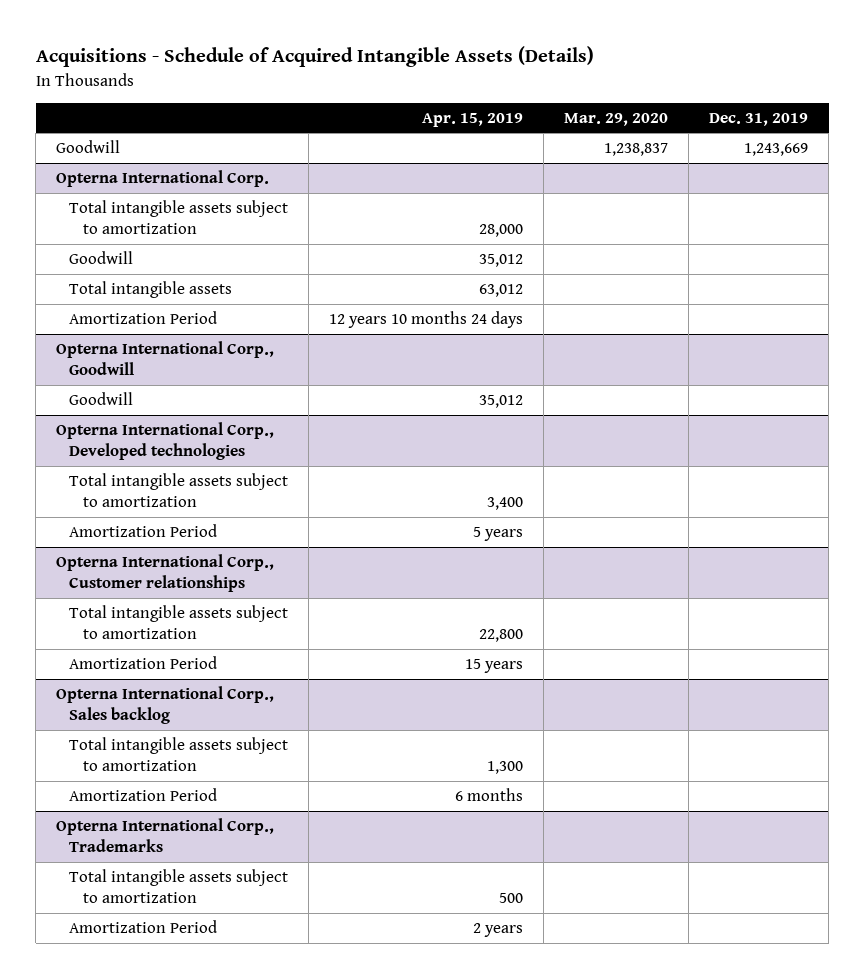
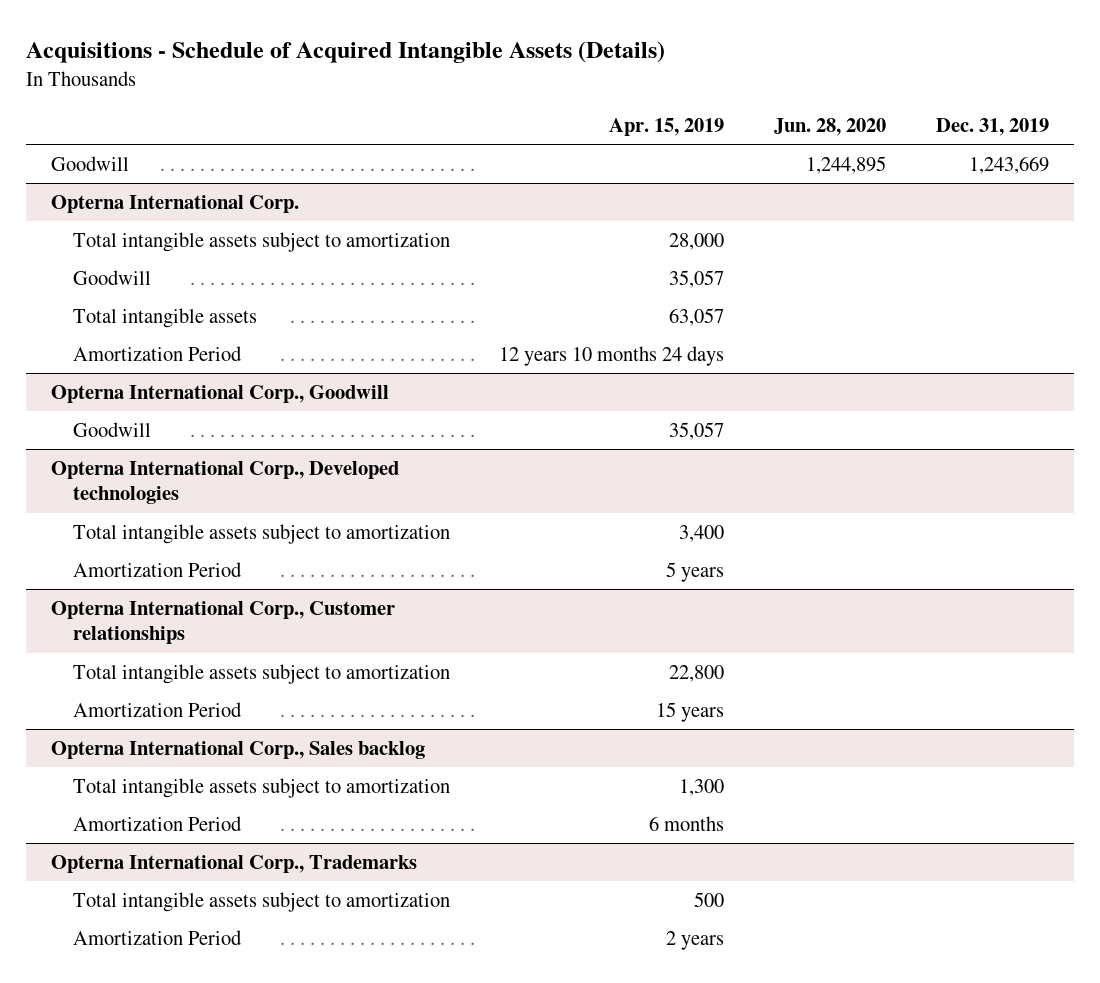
[564,112,669,126] Mar. 29, 2020 -> none
none -> [774,118,887,137] Jun. 28, 2020
[479,254,524,268] 35,012 -> [669,269,725,288] 35,057
[479,284,524,298] 63,012 -> [669,307,725,326] 63,057
[479,395,524,409] 35,012 -> [669,421,725,440] 35,057

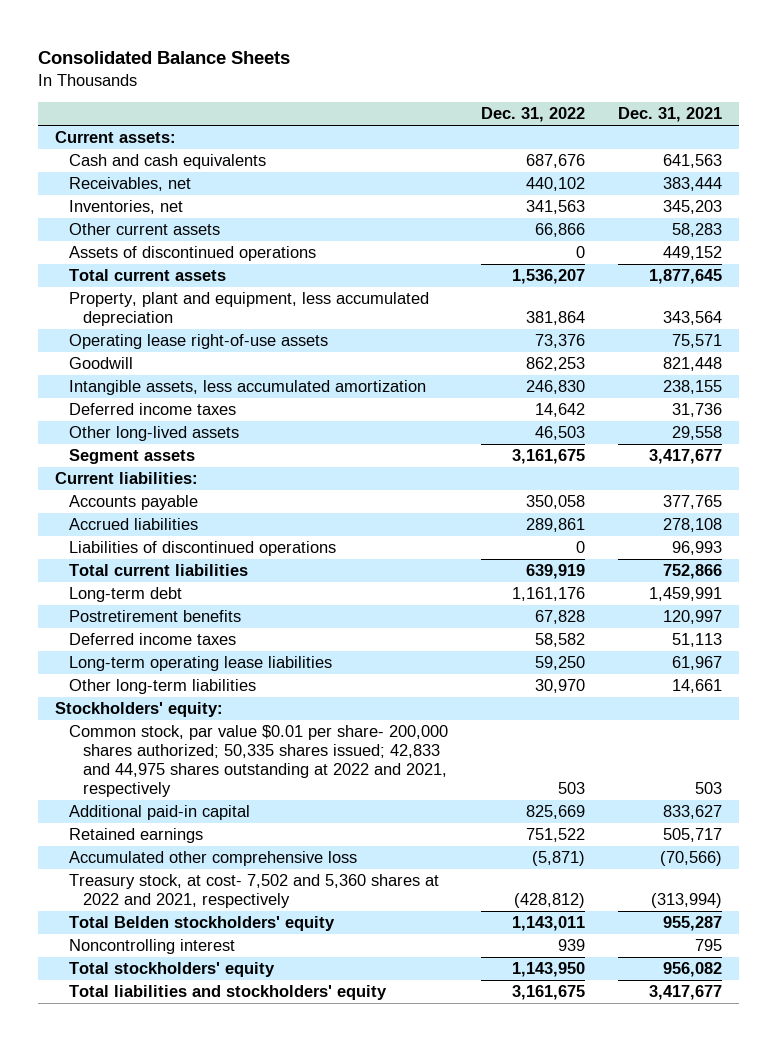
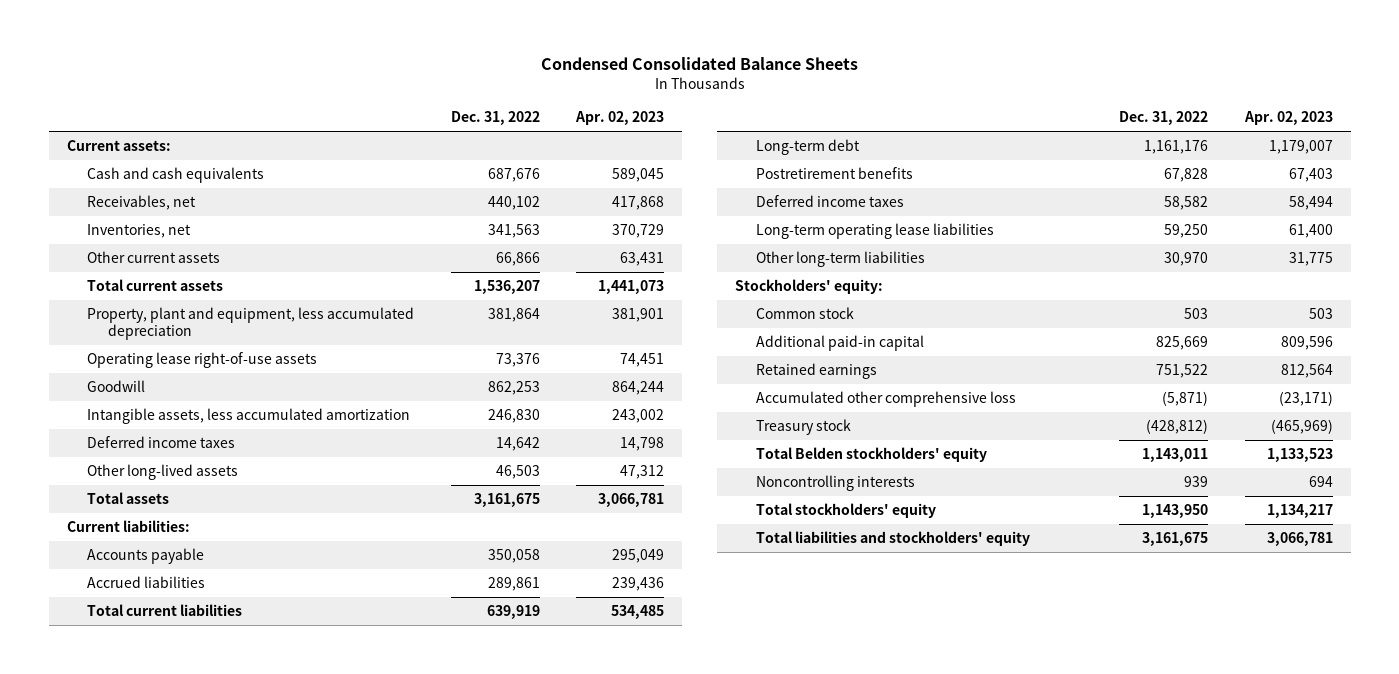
[38,50,291,64] Consolidated Balance Sheets -> [540,57,858,71] Condensed Consolidated Balance Sheets
[618,107,723,123] Dec. 31, 2021 -> none
none -> [575,111,665,126] Apr. 02, 2023
[69,246,317,262] Assets of discontinued operations -> none
[69,449,196,465] Segment assets -> [87,492,170,505] Total assets
[69,541,337,557] Liabilities of discontinued operations -> none
[69,725,449,798] Common stock, par value $0.01 per share- 200,000 shares authorized; 50,335 shares issued; 42,833 and 44,975 shares outstanding at 2022 and 2021, respectively -> [756,307,855,320] Common stock
[69,874,440,909] Treasury stock, at cost- 7,502 and 5,360 shares at 2022 and 2021, respectively -> [756,419,852,436] Treasury stock
[69,939,236,955] Noncontrolling interest -> [756,475,916,492] Noncontrolling interests

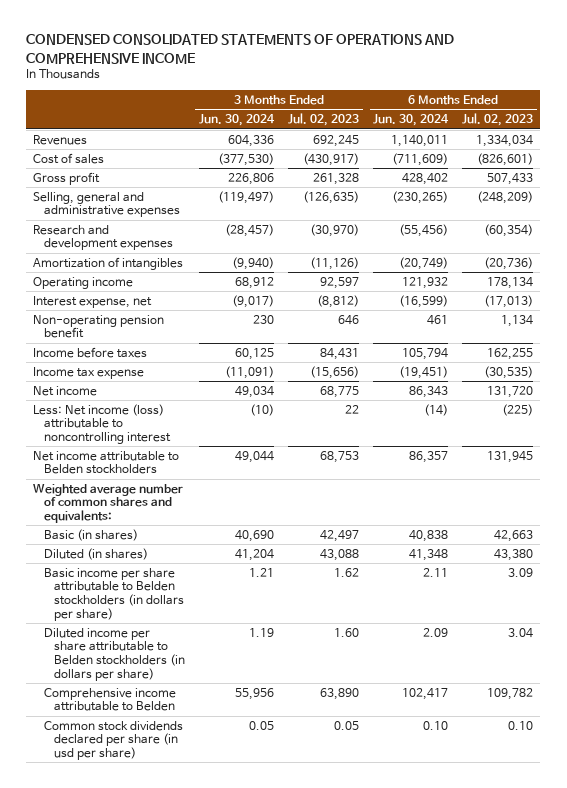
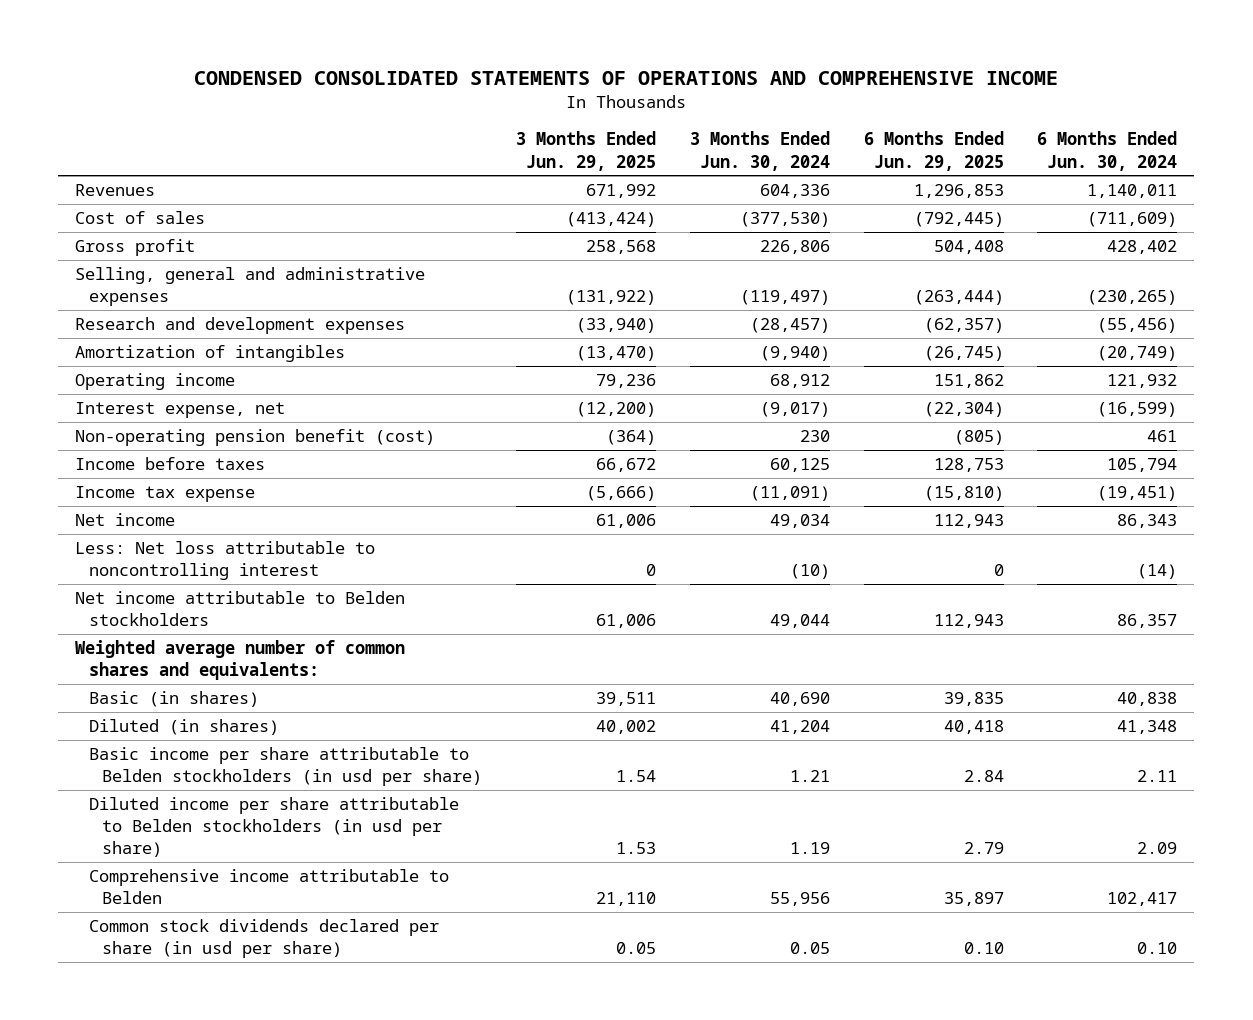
[288,113,360,127] Jul. 02, 2023 -> none
[462,113,534,127] Jul. 02, 2023 -> none
none -> [516,131,657,171] 3 Months Ended Jun. 29, 2025
none -> [863,131,1004,171] 6 Months Ended Jun. 29, 2025
[33,314,165,339] Non-operating pension benefit -> [75,428,436,446] Non-operating pension benefit (cost)
[33,403,171,445] Less: Net income (loss) attributable to noncontrolling interest -> [75,540,376,581] Less: Net loss attributable to noncontrolling interest
[43,567,184,621] Basic income per share attributable to Belden stockholders (in dollars per share) -> [88,746,483,787] Basic income per share attributable to Belden stockholders (in usd per share)
[43,627,185,681] Diluted income per share attributable to Belden stockholders (in dollars per share) -> [88,796,459,858] Diluted income per share attributable to Belden stockholders (in usd per share)

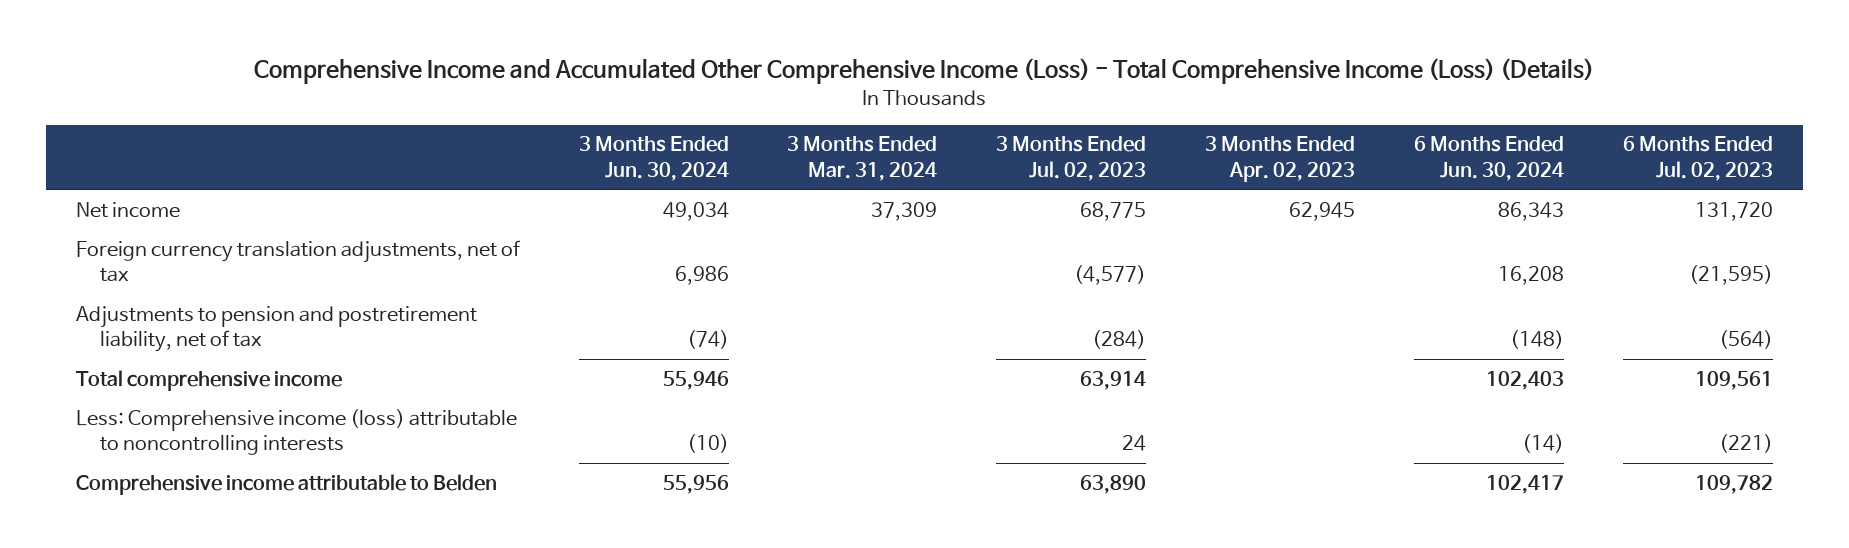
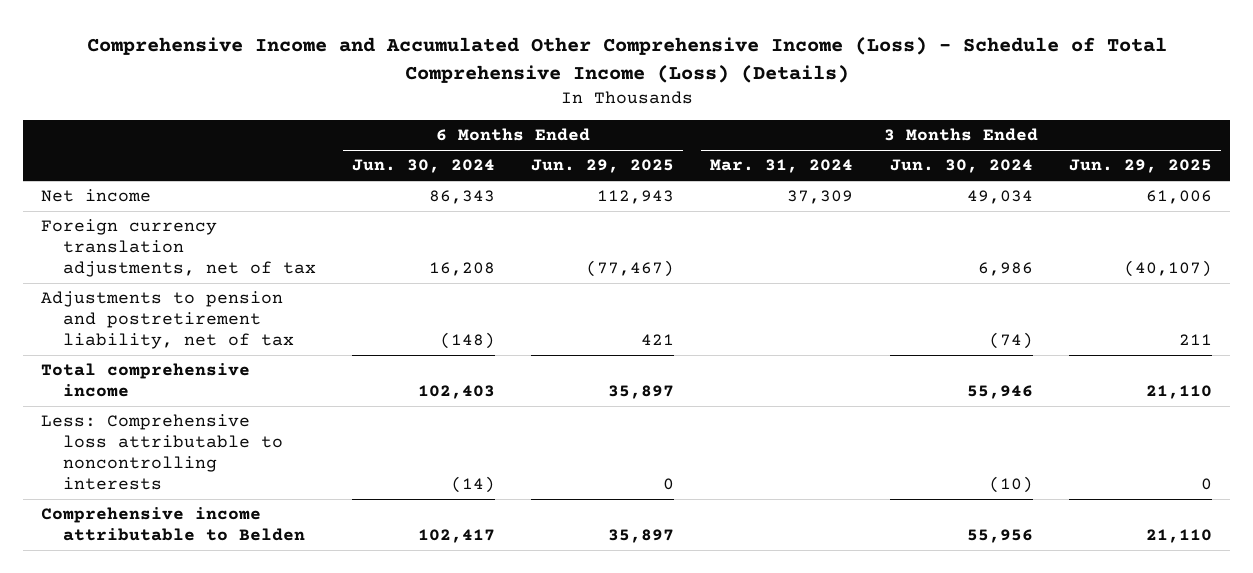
[254,58,1595,85] Comprehensive Income and Accumulated Other Comprehensive Income (Loss) - Total Comprehensive Income (Loss) (Details) -> [86,36,1167,83] Comprehensive Income and Accumulated Other Comprehensive Income (Loss) - Schedule of Total Comprehensive Income (Loss) (Details)
[996,136,1147,182] 3 Months Ended Jul. 02, 2023 -> none
[1205,136,1356,183] 3 Months Ended Apr. 02, 2023 -> none
[1623,136,1774,182] 6 Months Ended Jul. 02, 2023 -> none
none -> [531,159,675,174] Jun. 29, 2025
none -> [1068,159,1212,174] Jun. 29, 2025
[75,408,517,456] Less: Comprehensive income (loss) attributable to noncontrolling interests -> [41,414,284,490] Less: Comprehensive loss attributable to noncontrolling interests

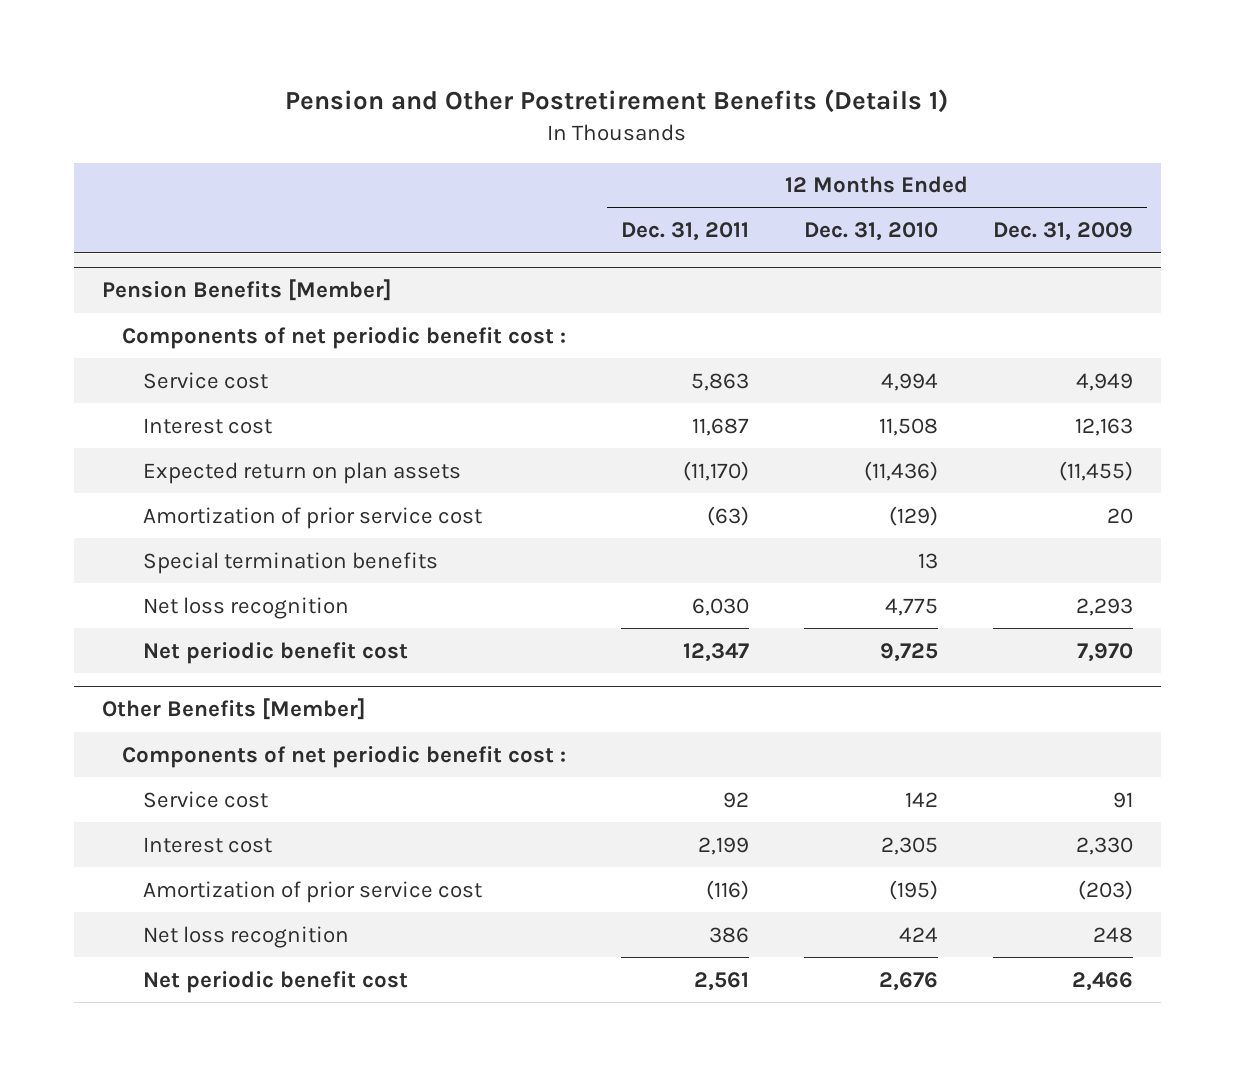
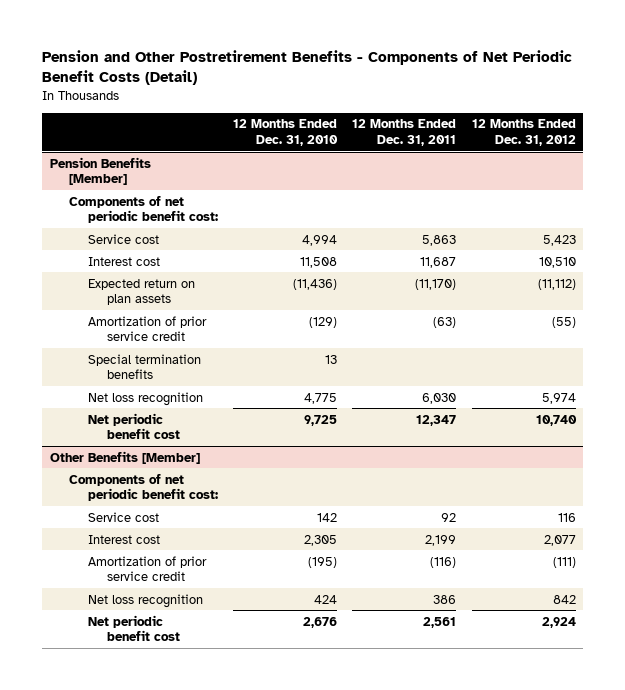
[285,89,949,114] Pension and Other Postretirement Benefits (Details 1) -> [42,50,573,86] Pension and Other Postretirement Benefits - Components of Net Periodic Benefit Costs (Detail)
[993,222,1134,242] Dec. 31, 2009 -> none
none -> [471,119,576,146] 12 Months Ended Dec. 31, 2012
[122,326,567,349] Components of net periodic benefit cost : -> [68,195,218,224] Components of net periodic benefit cost:
[142,506,482,529] Amortization of prior service cost -> [87,315,207,342] Amortization of prior service credit
[122,745,567,768] Components of net periodic benefit cost : -> [68,473,218,502] Components of net periodic benefit cost:
[142,880,482,903] Amortization of prior service cost -> [87,555,207,582] Amortization of prior service credit

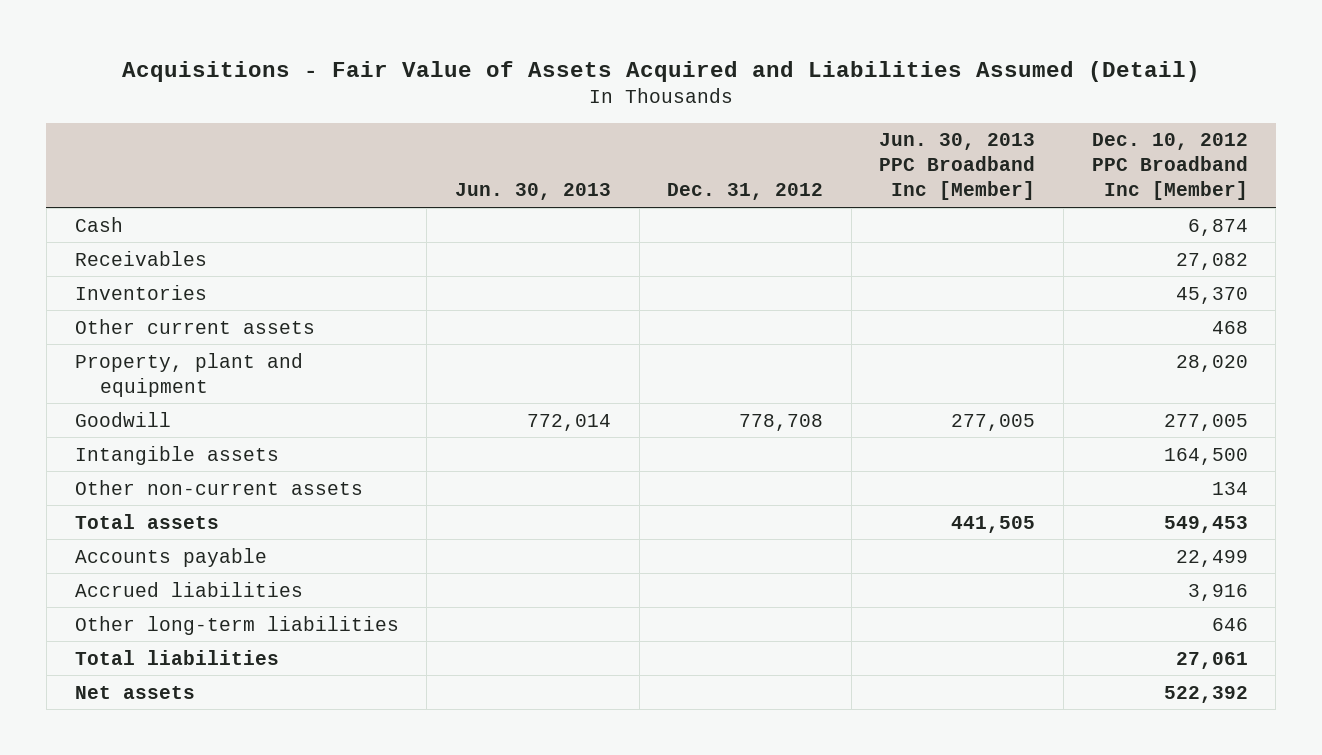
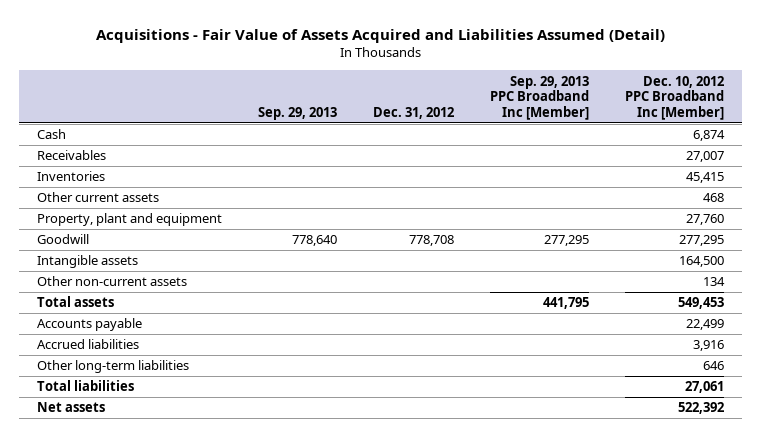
[454,183,611,201] Jun. 30, 2013 -> none
[879,133,1036,201] Jun. 30, 2013 PPC Broadband Inc [Member] -> none
none -> [258,106,338,120] Sep. 29, 2013
none -> [490,75,590,120] Sep. 29, 2013 PPC Broadband Inc [Member]
[1175,252,1248,270] 27,082 -> [686,151,725,163] 27,007
[1175,286,1248,304] 45,370 -> [686,172,725,184] 45,415
[1175,354,1248,372] 28,020 -> [686,214,725,226] 27,760
[1163,413,1248,431] 277,005 -> [679,235,725,247] 277,295

